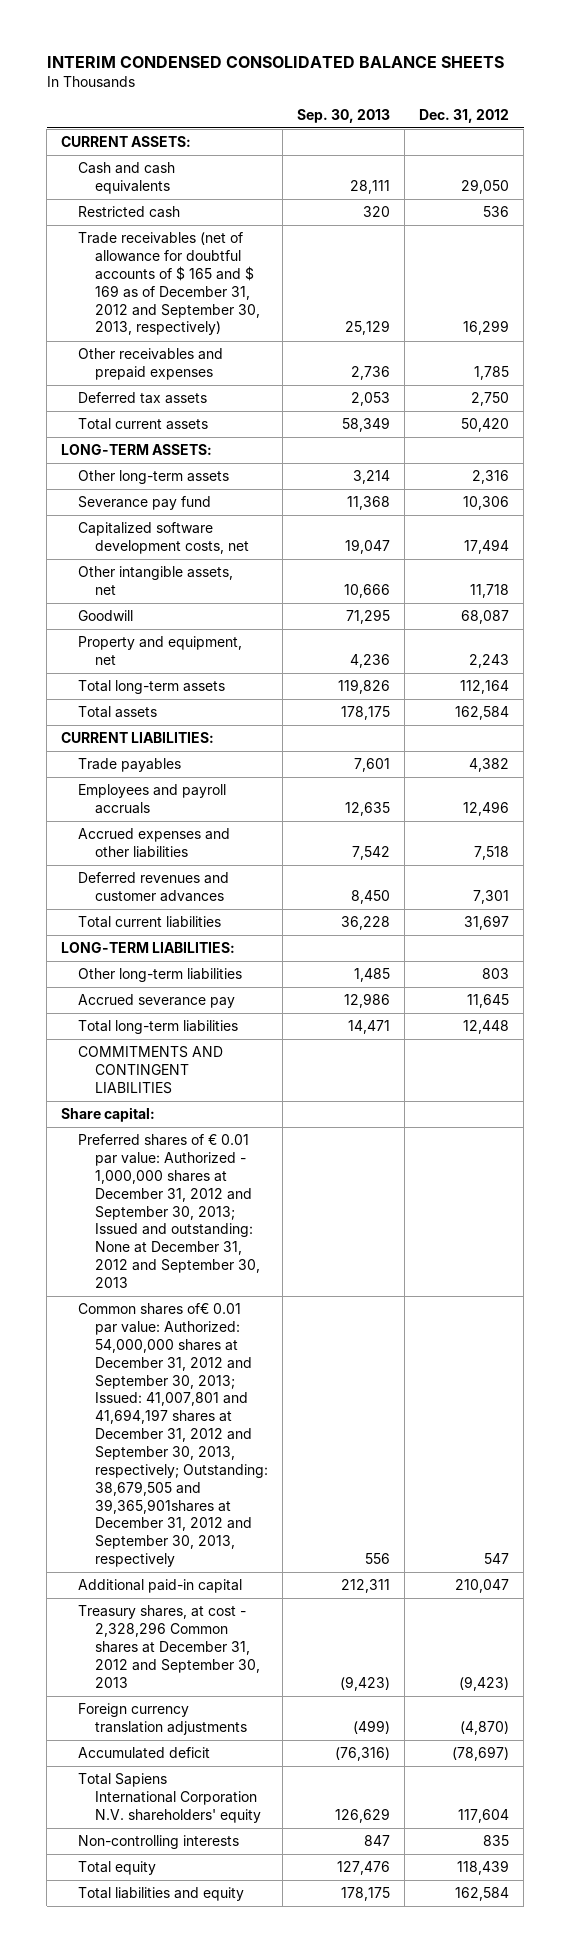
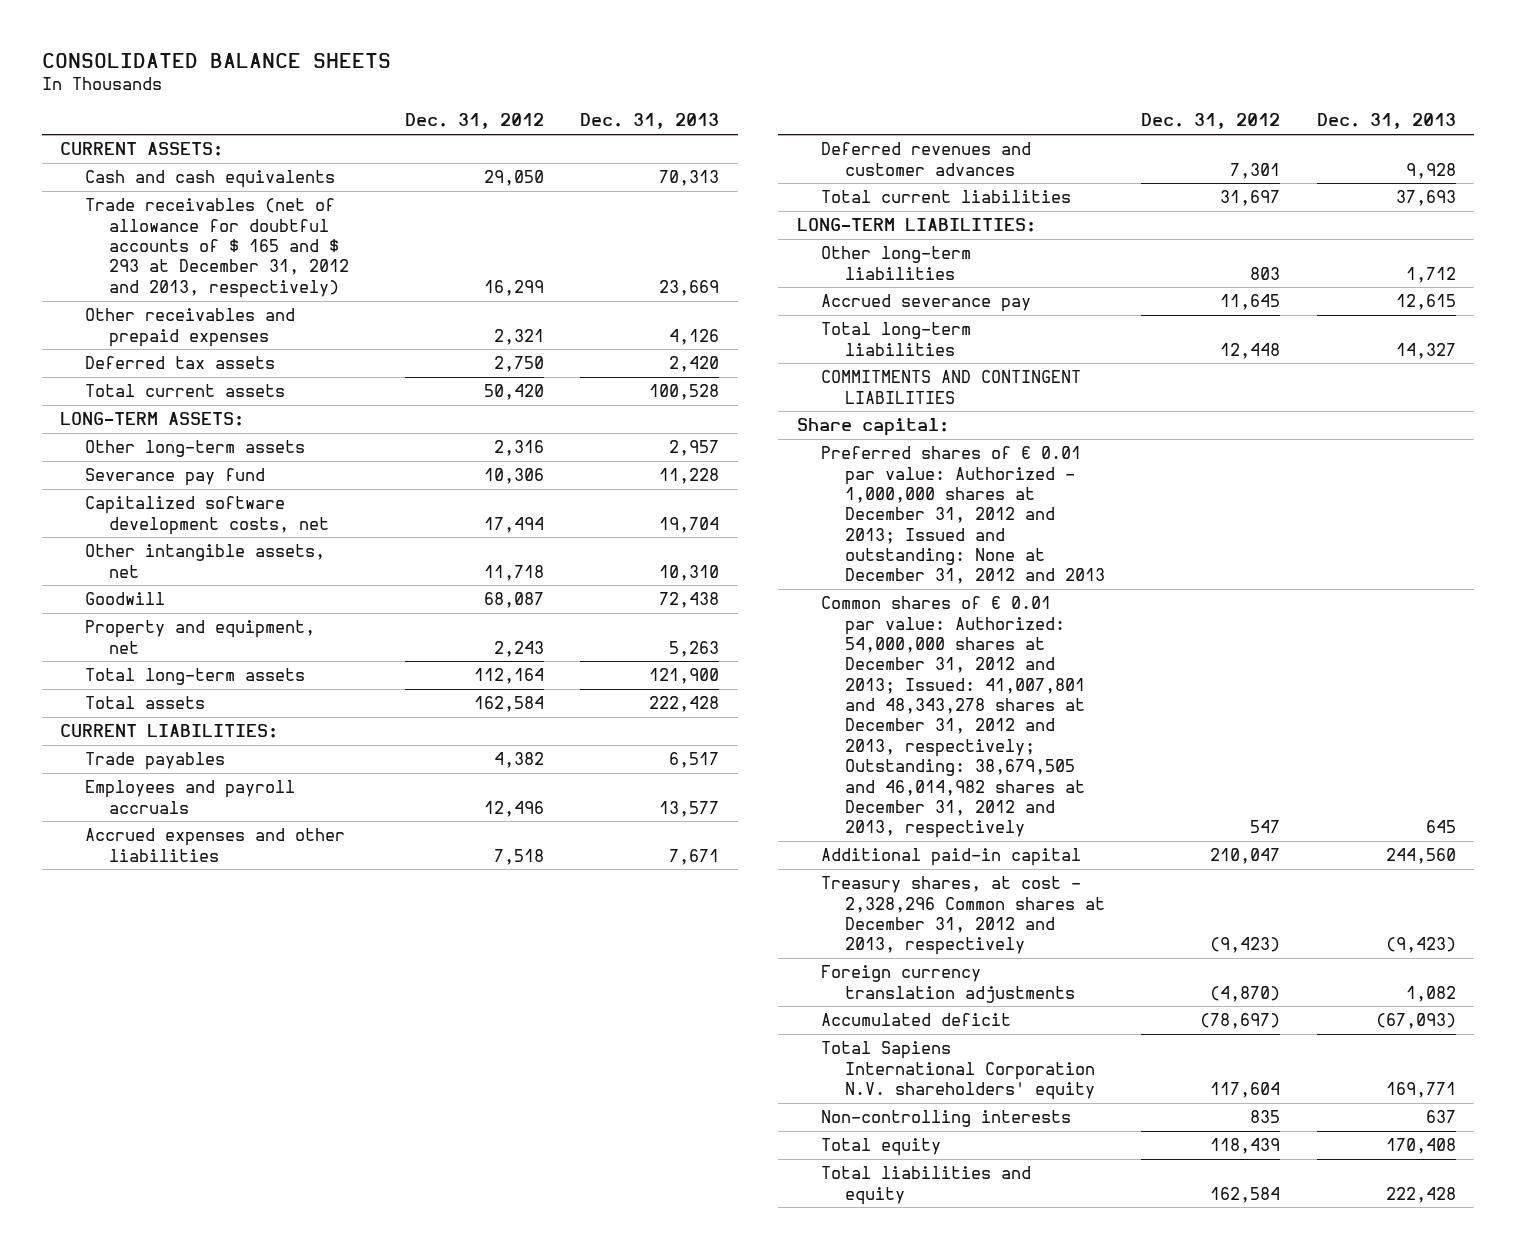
[46,56,504,69] INTERIM CONDENSED CONSOLIDATED BALANCE SHEETS -> [42,52,392,68] CONSOLIDATED BALANCE SHEETS
[297,108,391,123] Sep. 30, 2013 -> none
none -> [580,113,720,130] Dec. 31, 2013
[78,206,181,219] Restricted cash -> none
[78,232,260,336] Trade receivables (net of allowance for doubtful accounts of $ 165 and $ 169 as of December 31, 2012 and September 30, 2013, respectively) -> [84,198,350,298] Trade receivables (net of allowance for doubtful accounts of $ 165 and $ 293 at December 31, 2012 and 2013, respectively)
[474,366,510,381] 1,785 -> [494,328,545,345] 2,321
[78,1134,260,1289] Preferred shares of € 0.01 par value: Authorized - 1,000,000 shares at December 31, 2012 and September 30, 2013; Issued and outstanding: None at December 31, 2012 and September 30, 2013 -> [820,446,1106,585] Preferred shares of € 0.01 par value: Authorized - 1,000,000 shares at December 31, 2012 and 2013; Issued and outstanding: None at December 31, 2012 and 2013
[78,1303,268,1568] Common shares of€ 0.01 par value: Authorized: 54,000,000 shares at December 31, 2012 and September 30, 2013; Issued: 41,007,801 and 41,694,197 shares at December 31, 2012 and September 30, 2013, respectively; Outstanding: 38,679,505 and 39,365,901shares at December 31, 2012 and September 30, 2013, respectively -> [820,596,1086,839] Common shares of € 0.01 par value: Authorized: 54,000,000 shares at December 31, 2012 and 2013; Issued: 41,007,801 and 48,343,278 shares at December 31, 2012 and 2013, respectively; Outstanding: 38,679,505 and 46,014,982 shares at December 31, 2012 and 2013, respectively
[78,1605,260,1688] Treasury shares, at cost - 2,328,296 Common shares at December 31, 2012 and September 30, 2013 -> [820,876,1106,956] Treasury shares, at cost - 2,328,296 Common shares at December 31, 2012 and 2013, respectively

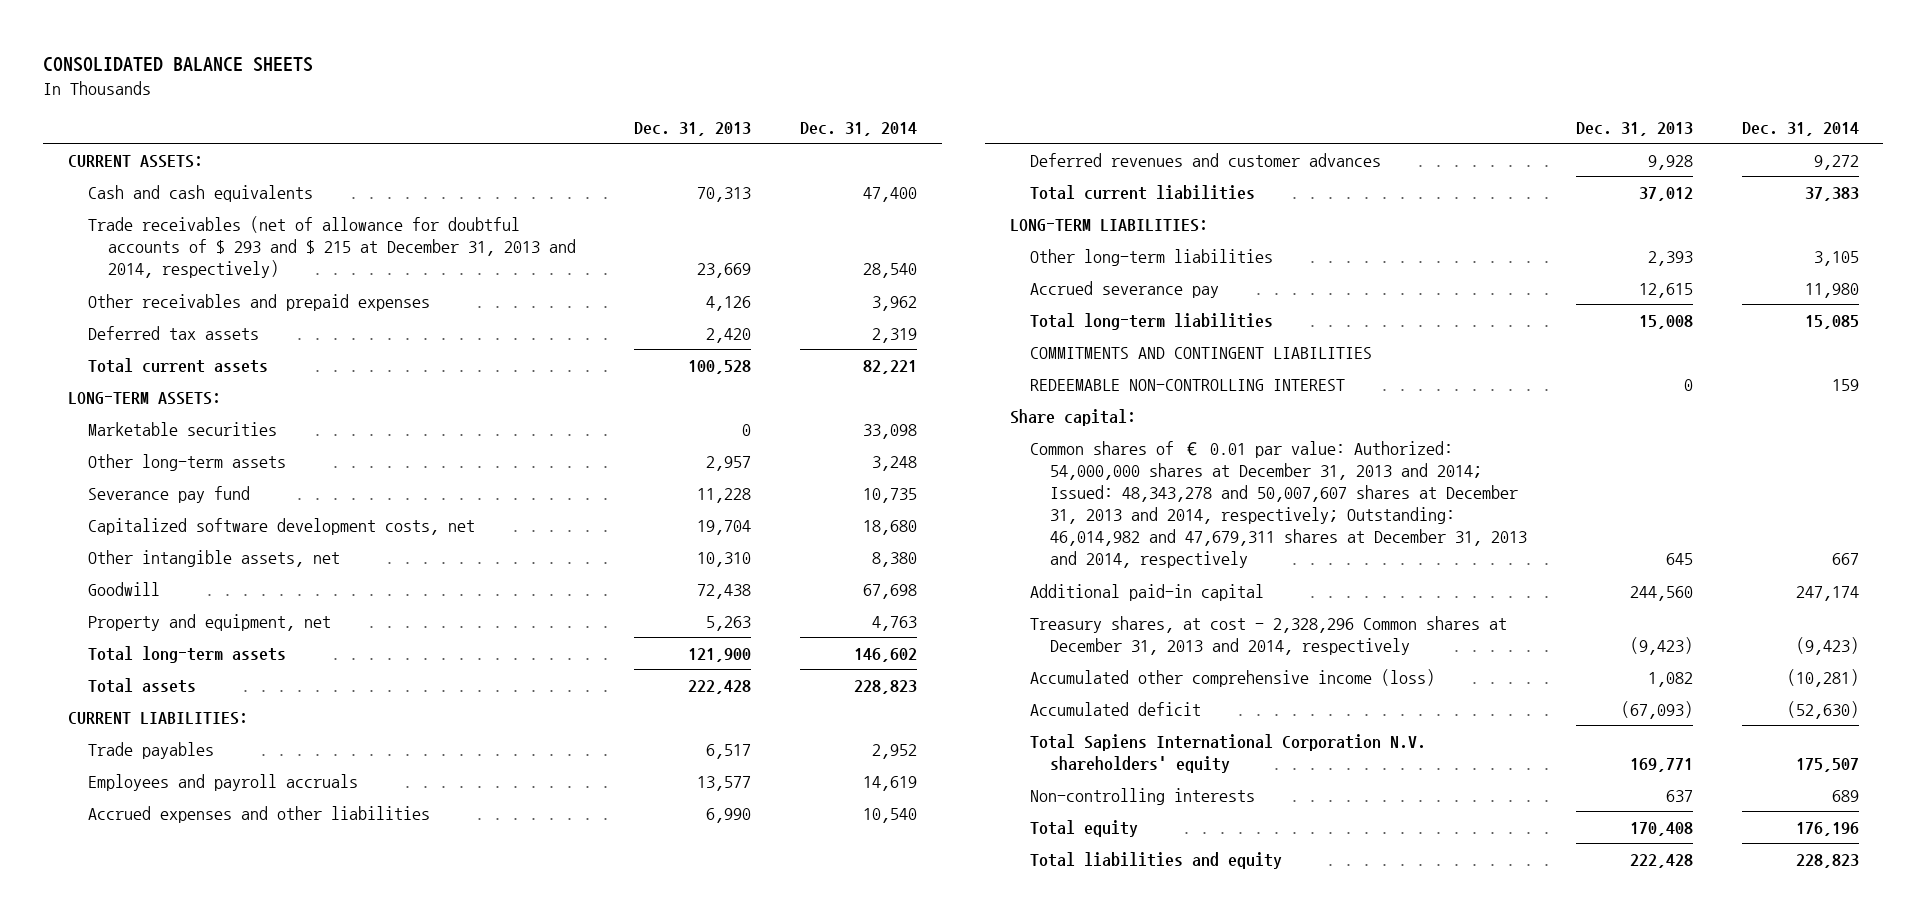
[405,113,545,130] Dec. 31, 2012 -> none
none -> [800,121,918,136] Dec. 31, 2014
[84,198,350,298] Trade receivables (net of allowance for doubtful accounts of $ 165 and $ 293 at December 31, 2012 and 2013, respectively) -> [88,215,577,278] Trade receivables (net of allowance for doubtful accounts of $ 293 and $ 215 at December 31, 2013 and 2014, respectively)
none -> [88,421,278,436] Marketable securities
[669,848,720,865] 7,671 -> [706,807,752,823] 6,990
[1395,190,1456,207] 37,693 -> [1638,186,1693,201] 37,012
[1405,266,1456,283] 1,712 -> [1647,250,1693,266] 2,393
[1395,342,1456,359] 14,327 -> [1638,314,1693,329] 15,008
none -> [1029,378,1345,391] REDEEMABLE NON-CONTROLLING INTEREST
[820,446,1106,585] Preferred shares of € 0.01 par value: Authorized - 1,000,000 shares at December 31, 2012 and 2013; Issued and outstanding: None at December 31, 2012 and 2013 -> none
[820,596,1086,839] Common shares of € 0.01 par value: Authorized: 54,000,000 shares at December 31, 2012 and 2013; Issued: 41,007,801 and 48,343,278 shares at December 31, 2012 and 2013, respectively; Outstanding: 38,679,505 and 46,014,982 shares at December 31, 2012 and 2013, respectively -> [1029,440,1527,569] Common shares of € 0.01 par value: Authorized: 54,000,000 shares at December 31, 2013 and 2014; Issued: 48,343,278 and 50,007,607 shares at December 31, 2013 and 2014, respectively; Outstanding: 46,014,982 and 47,679,311 shares at December 31, 2013 and 2014, respectively
[820,876,1106,956] Treasury shares, at cost - 2,328,296 Common shares at December 31, 2012 and 2013, respectively -> [1029,615,1507,655] Treasury shares, at cost - 2,328,296 Common shares at December 31, 2013 and 2014, respectively
[820,965,1076,1003] Foreign currency translation adjustments -> [1029,668,1435,687] Accumulated other comprehensive income (loss)

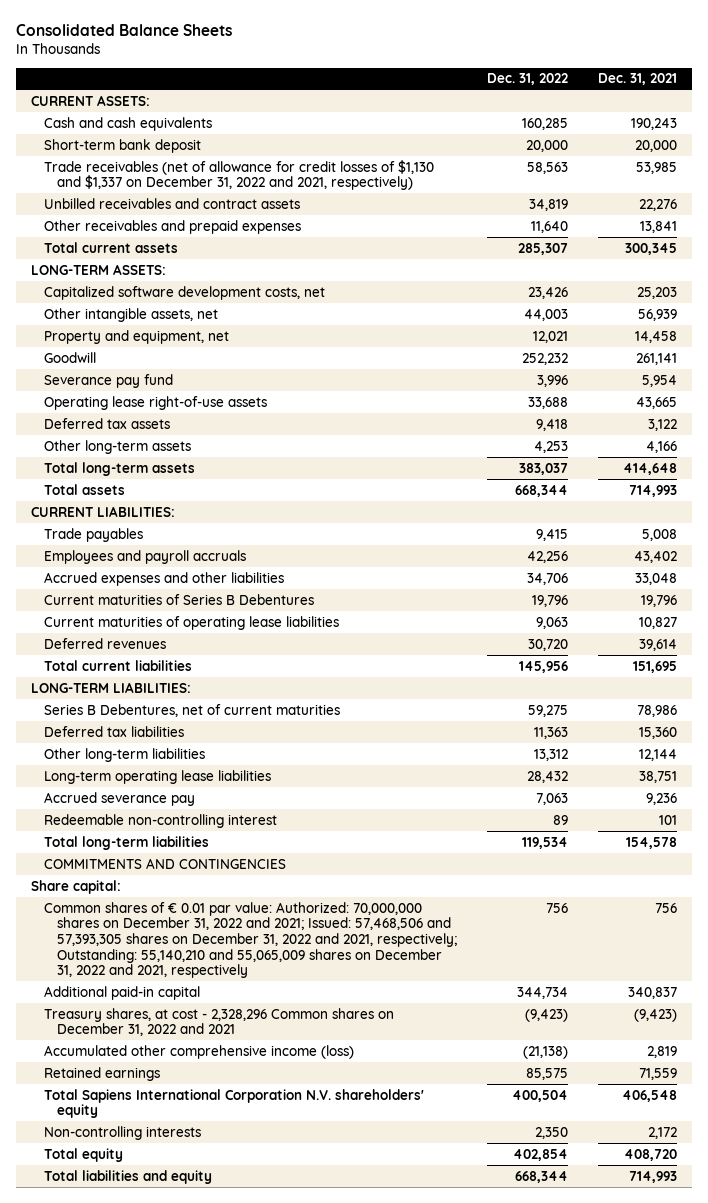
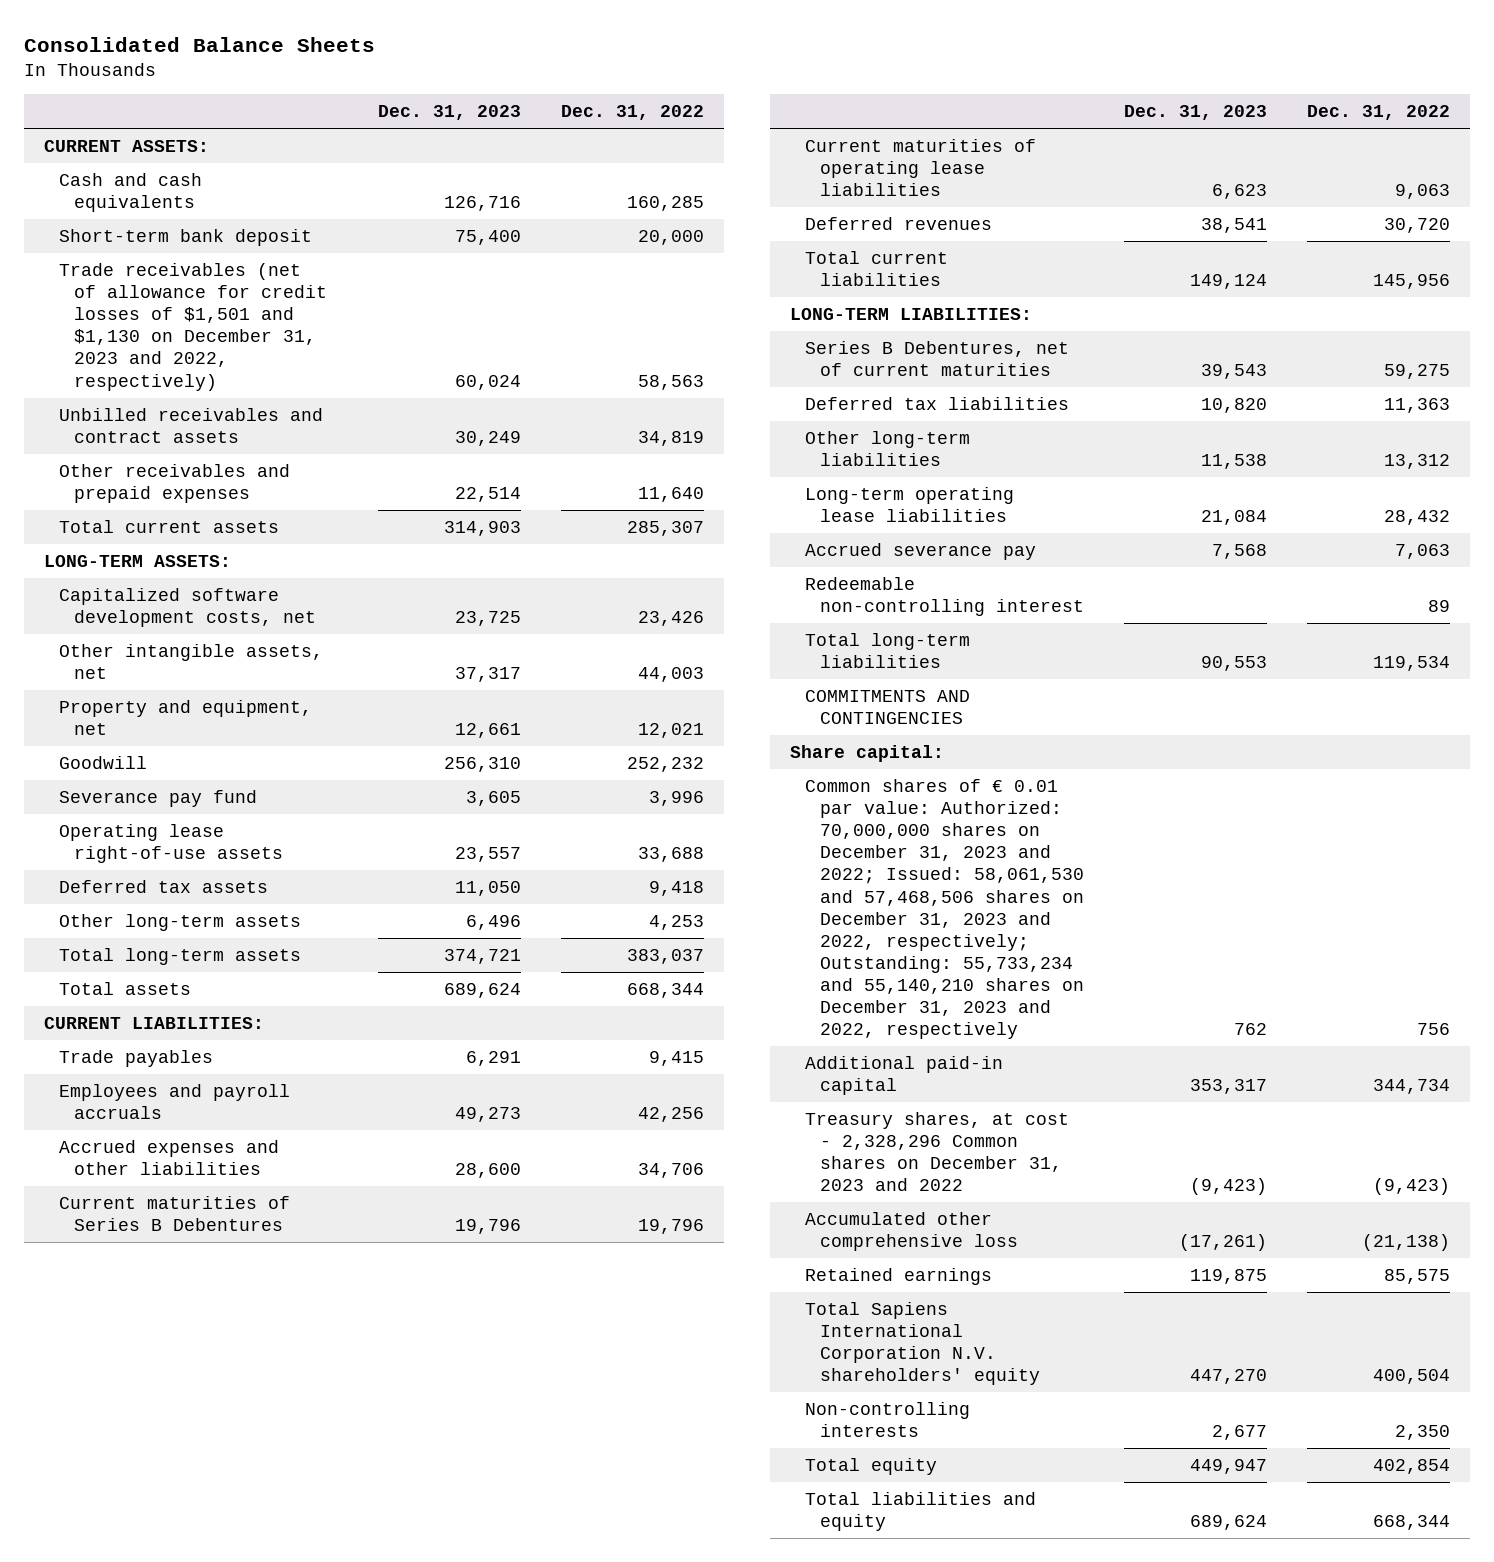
[598,73,678,86] Dec. 31, 2021 -> none
none -> [378,105,522,121] Dec. 31, 2023
[43,159,434,191] Trade receivables (net of allowance for credit losses of $1,130 and $1,337 on December 31, 2022 and 2021, respectively) -> [58,262,328,391] Trade receivables (net of allowance for credit losses of $1,501 and $1,130 on December 31, 2023 and 2022, respectively)
[43,901,458,979] Common shares of € 0.01 par value: Authorized: 70,000,000 shares on December 31, 2022 and 2021; Issued: 57,468,506 and 57,393,305 shares on December 31, 2022 and 2021, respectively; Outstanding: 55,140,210 and 55,065,009 shares on December 31, 2022 and 2021, respectively -> [804,778,1085,1040] Common shares of € 0.01 par value: Authorized: 70,000,000 shares on December 31, 2023 and 2022; Issued: 58,061,530 and 57,468,506 shares on December 31, 2023 and 2022, respectively; Outstanding: 55,733,234 and 55,140,210 shares on December 31, 2023 and 2022, respectively
[43,1007,394,1037] Treasury shares, at cost - 2,328,296 Common shares on December 31, 2022 and 2021 -> [804,1111,1069,1192] Treasury shares, at cost - 2,328,296 Common shares on December 31, 2023 and 2022
[43,1044,354,1059] Accumulated other comprehensive income (loss) -> [804,1211,1019,1252] Accumulated other comprehensive loss

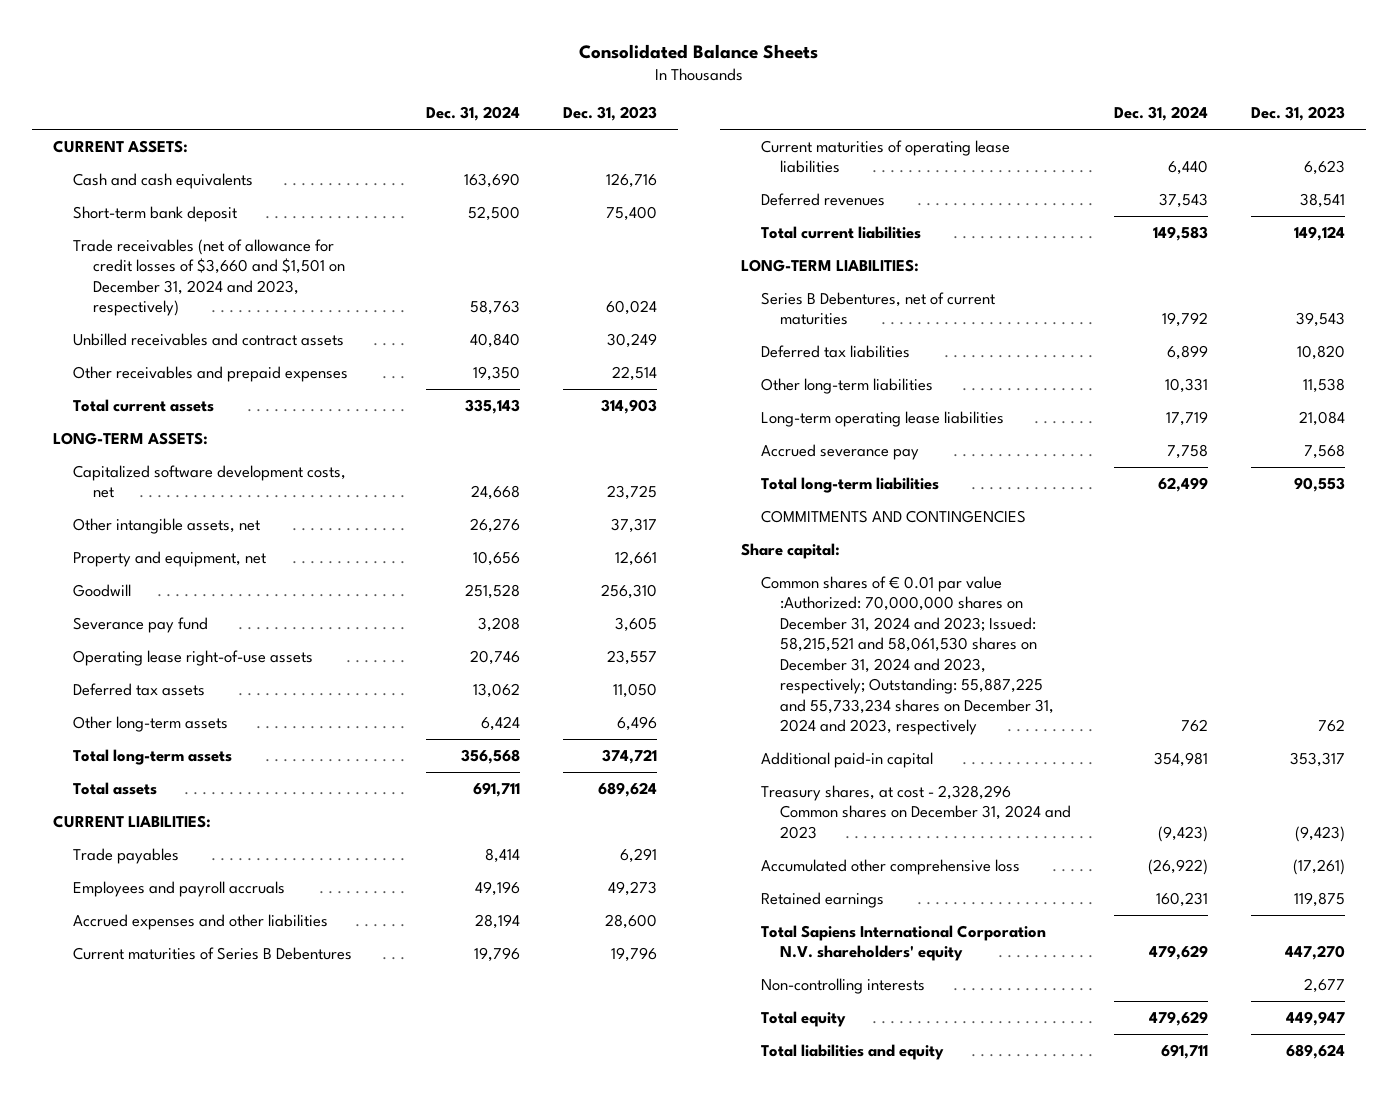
[561,105,705,121] Dec. 31, 2022 -> none
none -> [426,106,521,122] Dec. 31, 2024
[58,262,328,391] Trade receivables (net of allowance for credit losses of $1,501 and $1,130 on December 31, 2023 and 2022, respectively) -> [72,238,345,317] Trade receivables (net of allowance for credit losses of $3,660 and $1,501 on December 31, 2024 and 2023, respectively)
[804,576,1085,617] Redeemable non-controlling interest -> none
[804,778,1085,1040] Common shares of € 0.01 par value: Authorized: 70,000,000 shares on December 31, 2023 and 2022; Issued: 58,061,530 and 57,468,506 shares on December 31, 2023 and 2022, respectively; Outstanding: 55,733,234 and 55,140,210 shares on December 31, 2023 and 2022, respectively -> [760,575,1055,736] Common shares of € 0.01 par value :Authorized: 70,000,000 shares on December 31, 2024 and 2023; Issued: 58,215,521 and 58,061,530 shares on December 31, 2024 and 2023, respectively; Outstanding: 55,887,225 and 55,733,234 shares on December 31, 2024 and 2023, respectively
[804,1111,1069,1192] Treasury shares, at cost - 2,328,296 Common shares on December 31, 2023 and 2022 -> [760,784,1072,839] Treasury shares, at cost - 2,328,296 Common shares on December 31, 2024 and 2023

